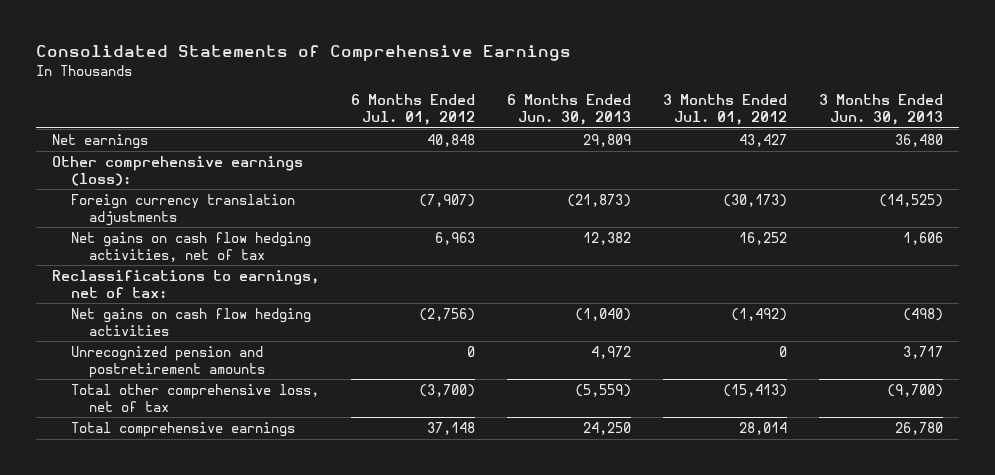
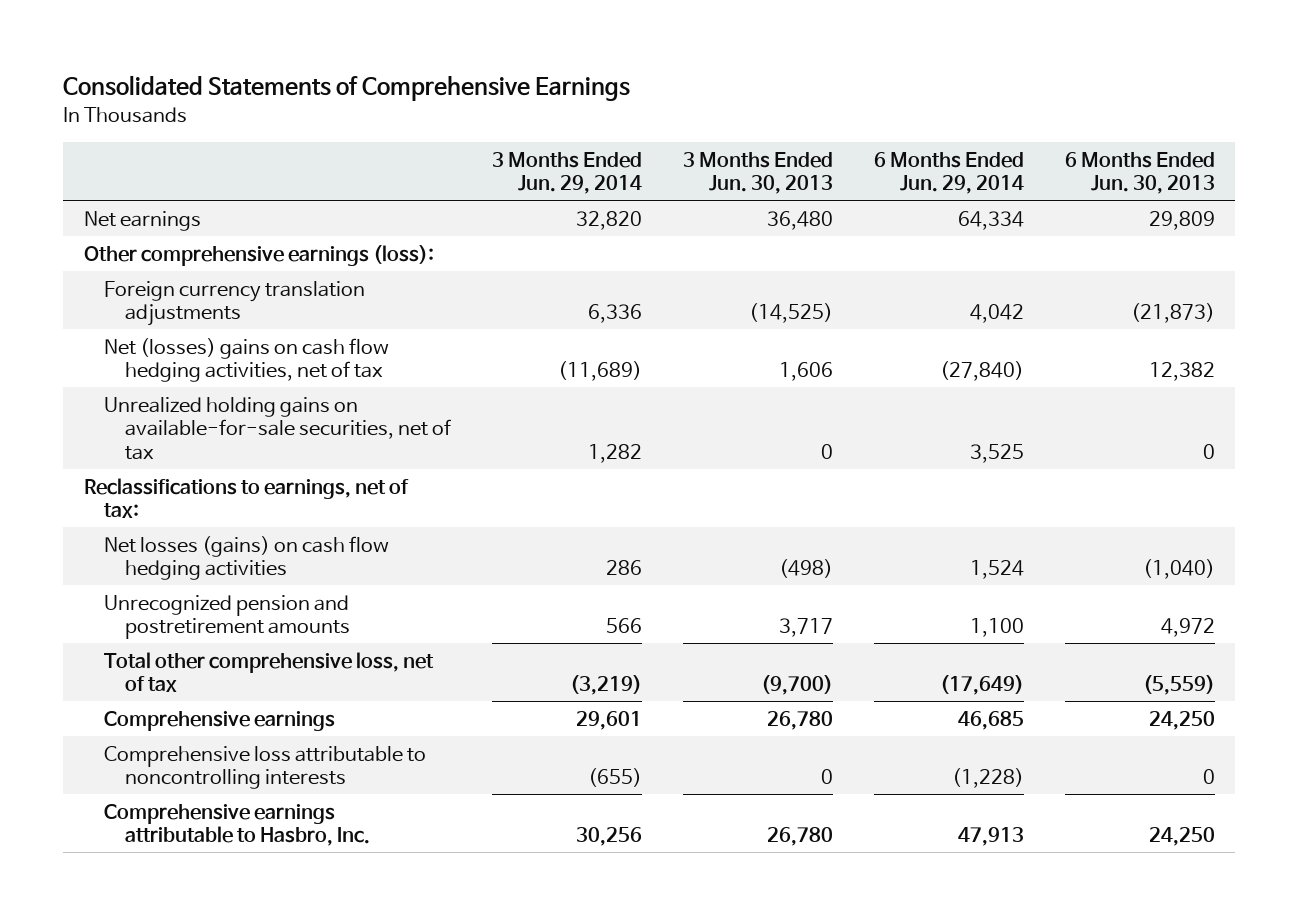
[351,94,476,125] 6 Months Ended Jul. 01, 2012 -> none
[662,94,787,125] 3 Months Ended Jul. 01, 2012 -> none
none -> [492,151,643,195] 3 Months Ended Jun. 29, 2014
none -> [873,151,1024,195] 6 Months Ended Jun. 29, 2014
[70,232,311,262] Net gains on cash flow hedging activities, net of tax -> [104,337,390,383] Net (losses) gains on cash flow hedging activities, net of tax
none -> [104,396,452,460] Unrealized holding gains on available-for-sale securities, net of tax
[70,308,311,336] Net gains on cash flow hedging activities -> [104,535,390,581] Net losses (gains) on cash flow hedging activities
none -> [104,710,336,731] Comprehensive earnings
none -> [104,745,427,790] Comprehensive loss attributable to noncontrolling interests
[70,422,295,438] Total comprehensive earnings -> [104,803,371,847] Comprehensive earnings attributable to Hasbro, Inc.

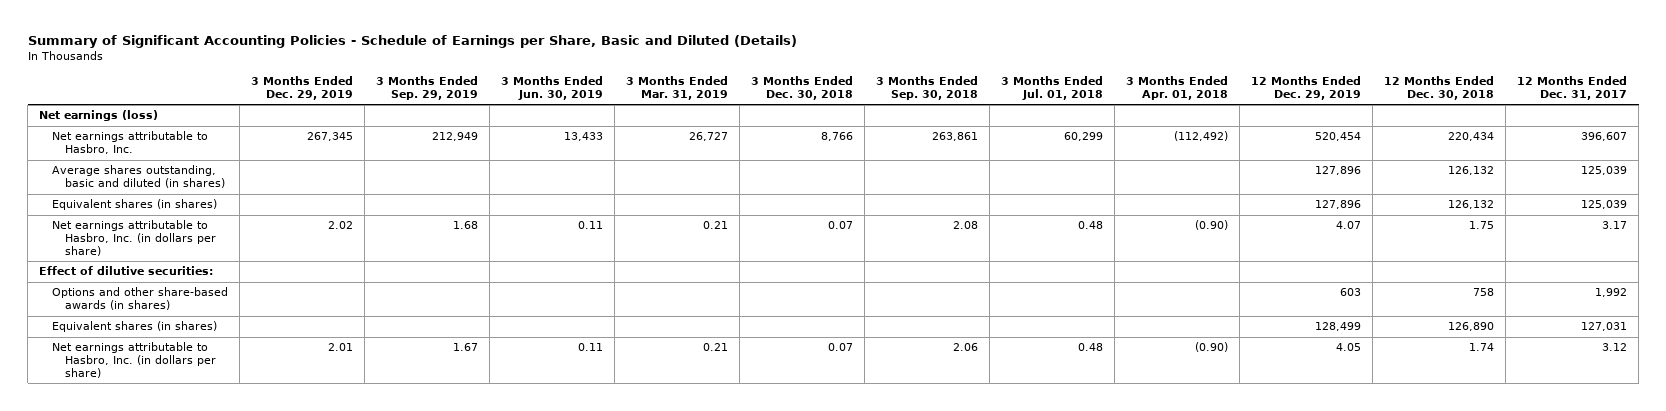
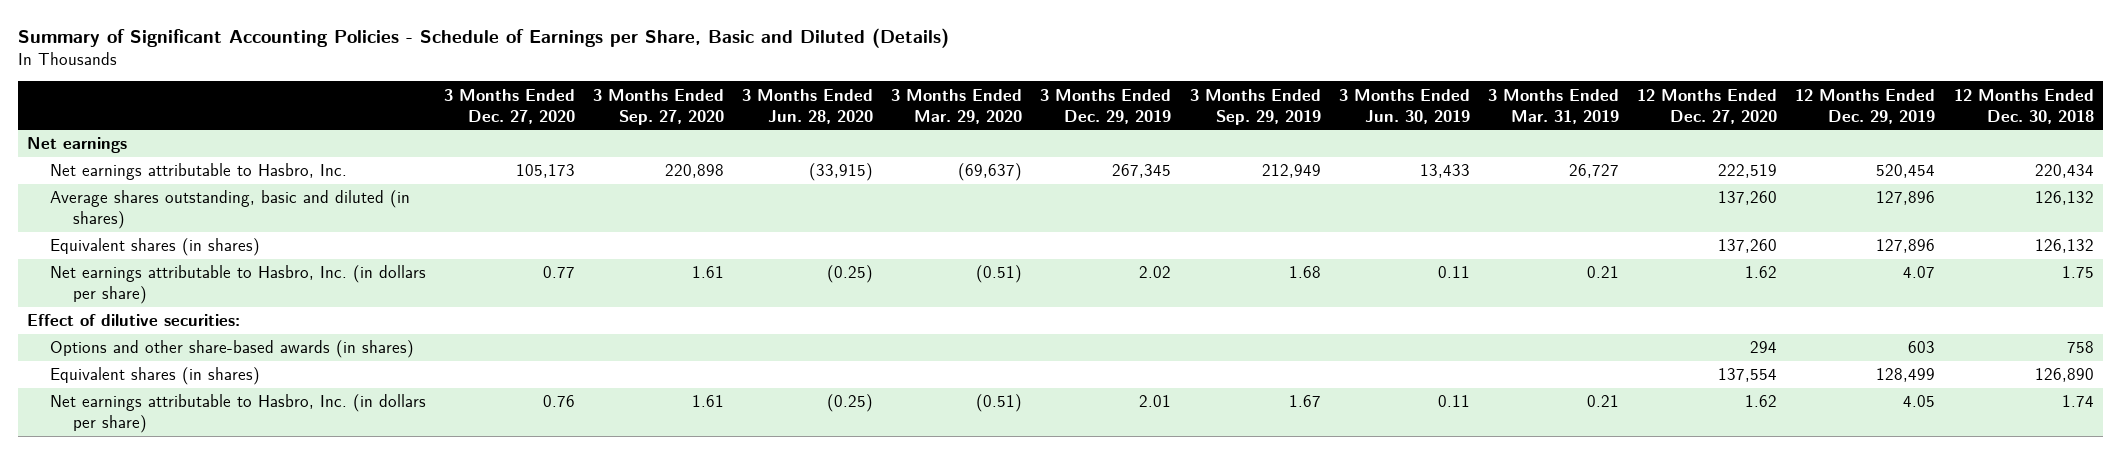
[751,76,854,100] 3 Months Ended Dec. 30, 2018 -> none
[876,76,979,100] 3 Months Ended Sep. 30, 2018 -> none
[1001,76,1104,100] 3 Months Ended Jul. 01, 2018 -> none
[1126,76,1229,100] 3 Months Ended Apr. 01, 2018 -> none
[1517,76,1628,100] 12 Months Ended Dec. 31, 2017 -> none
none -> [443,88,575,124] 3 Months Ended Dec. 27, 2020
none -> [592,88,724,125] 3 Months Ended Sep. 27, 2020
none -> [742,88,874,124] 3 Months Ended Jun. 28, 2020
none -> [891,88,1023,124] 3 Months Ended Mar. 29, 2020
none -> [1637,88,1778,124] 12 Months Ended Dec. 27, 2020
[39,110,159,122] Net earnings (loss) -> [26,137,127,154] Net earnings

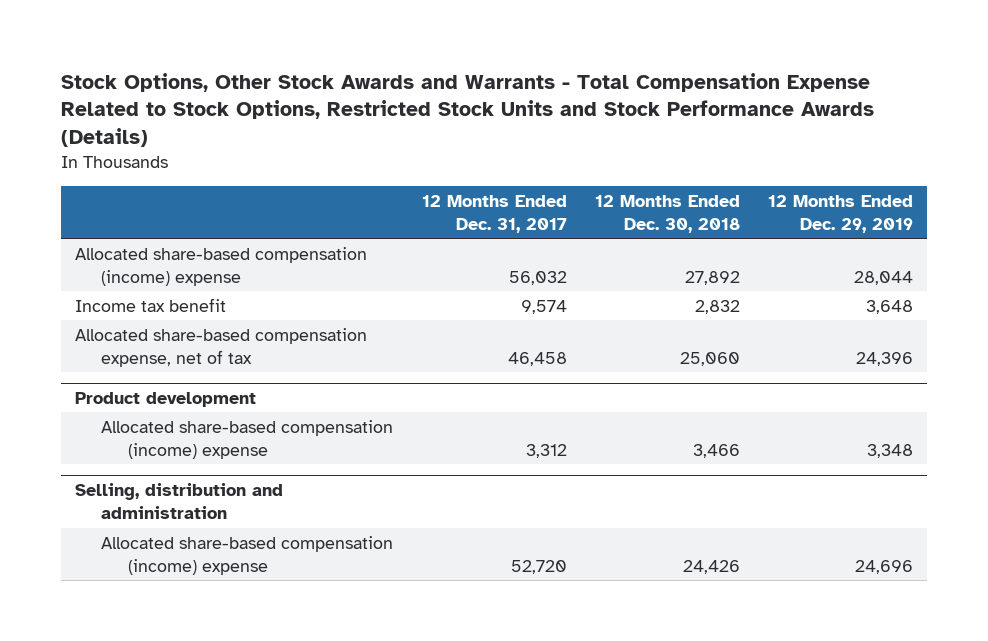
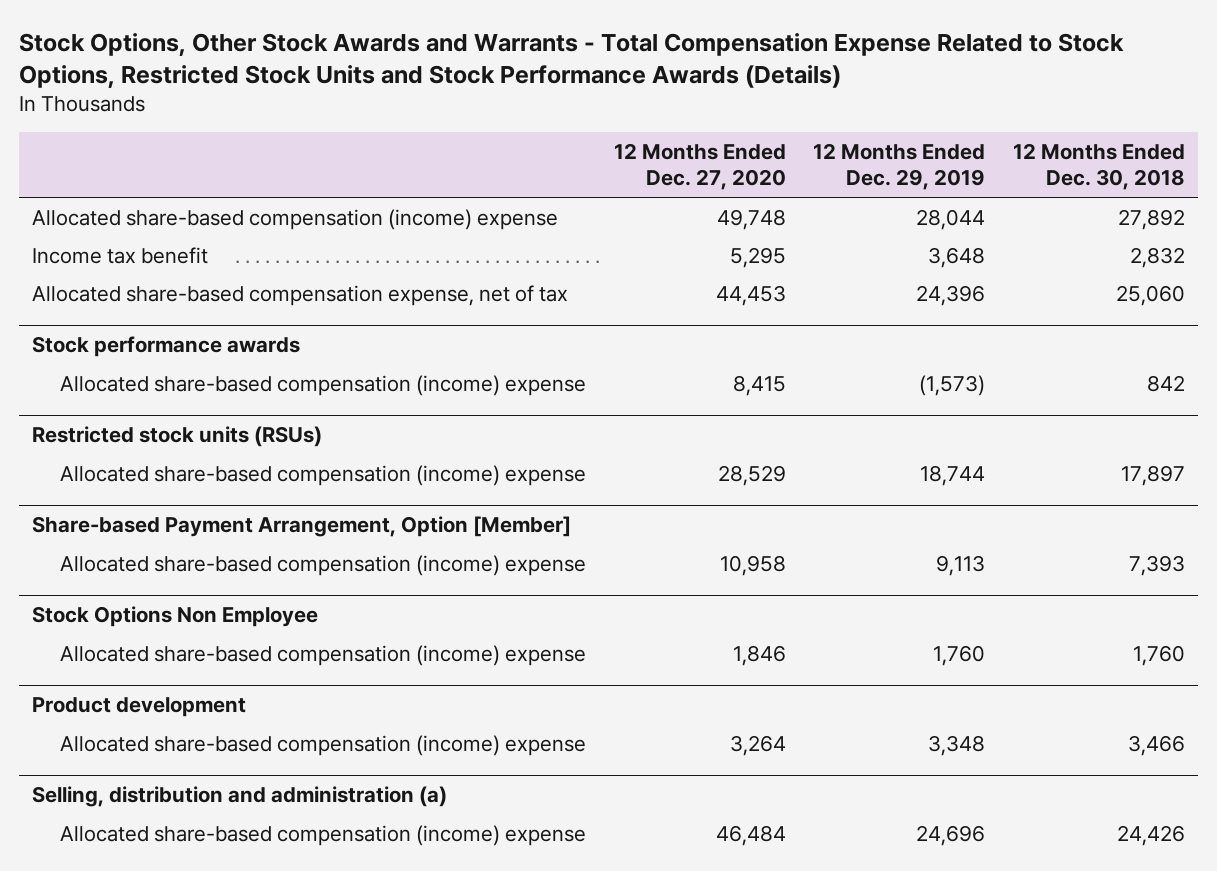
[421,194,567,233] 12 Months Ended Dec. 31, 2017 -> none
none -> [613,142,786,191] 12 Months Ended Dec. 27, 2020
none -> [32,335,301,357] Stock performance awards
none -> [60,374,587,396] Allocated share-based compensation (income) expense
none -> [32,425,323,447] Restricted stock units (RSUs)
none -> [60,464,587,486] Allocated share-based compensation (income) expense
none -> [32,515,572,537] Share-based Payment Arrangement, Option [Member]
none -> [60,554,587,576] Allocated share-based compensation (income) expense
none -> [32,605,319,627] Stock Options Non Employee
none -> [60,644,587,666] Allocated share-based compensation (income) expense
[74,483,283,520] Selling, distribution and administration -> [32,785,448,807] Selling, distribution and administration (a)

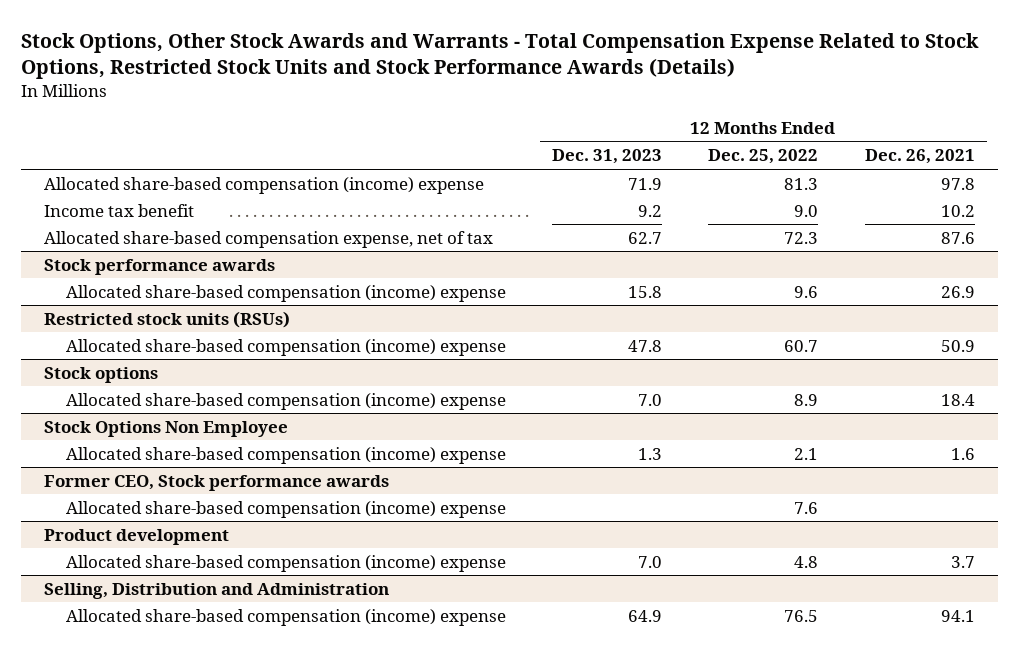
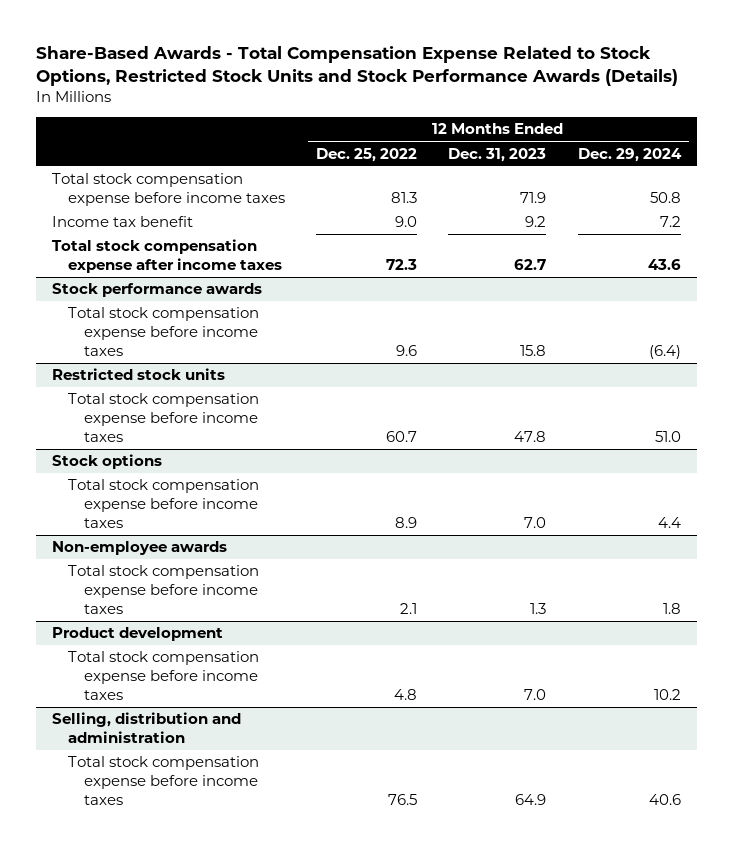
[21,32,980,80] Stock Options, Other Stock Awards and Warrants - Total Compensation Expense Related to Stock Options, Restricted Stock Units and Stock Performance Awards (Details) -> [35,45,678,87] Share-Based Awards - Total Compensation Expense Related to Stock Options, Restricted Stock Units and Stock Performance Awards (Details)
[864,149,975,165] Dec. 26, 2021 -> none
none -> [577,147,682,162] Dec. 29, 2024
[44,176,485,194] Allocated share-based compensation (income) expense -> [51,173,285,206] Total stock compensation expense before income taxes
[44,230,494,248] Allocated share-based compensation expense, net of tax -> [51,239,282,273] Total stock compensation expense after income taxes
[65,284,506,302] Allocated share-based compensation (income) expense -> [67,307,259,356] Total stock compensation expense before income taxes
[44,310,291,328] Restricted stock units (RSUs) -> [51,368,225,381] Restricted stock units
[65,338,506,356] Allocated share-based compensation (income) expense -> [67,393,259,442] Total stock compensation expense before income taxes
[44,474,390,491] Former CEO, Stock performance awards -> none
[65,500,506,518] Allocated share-based compensation (income) expense -> none
[65,392,506,410] Allocated share-based compensation (income) expense -> [67,479,259,528] Total stock compensation expense before income taxes
[44,420,289,437] Stock Options Non Employee -> [51,541,227,556] Non-employee awards
[65,446,506,464] Allocated share-based compensation (income) expense -> [67,565,259,614] Total stock compensation expense before income taxes
[65,554,506,572] Allocated share-based compensation (income) expense -> [67,651,259,700] Total stock compensation expense before income taxes
[44,582,390,599] Selling, Distribution and Administration -> [51,712,241,743] Selling, distribution and administration
[65,608,506,626] Allocated share-based compensation (income) expense -> [67,756,259,805] Total stock compensation expense before income taxes

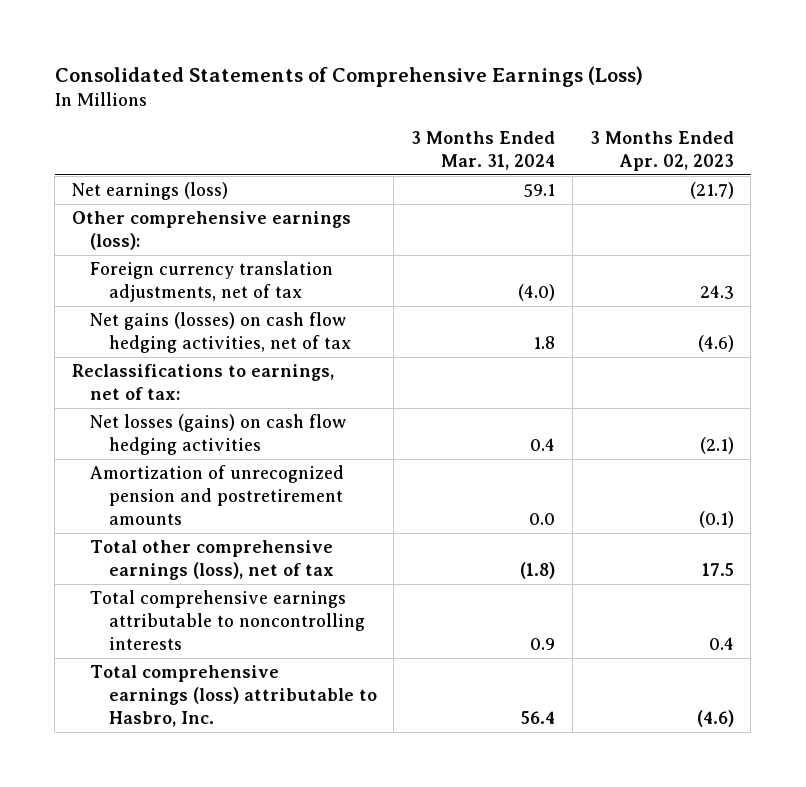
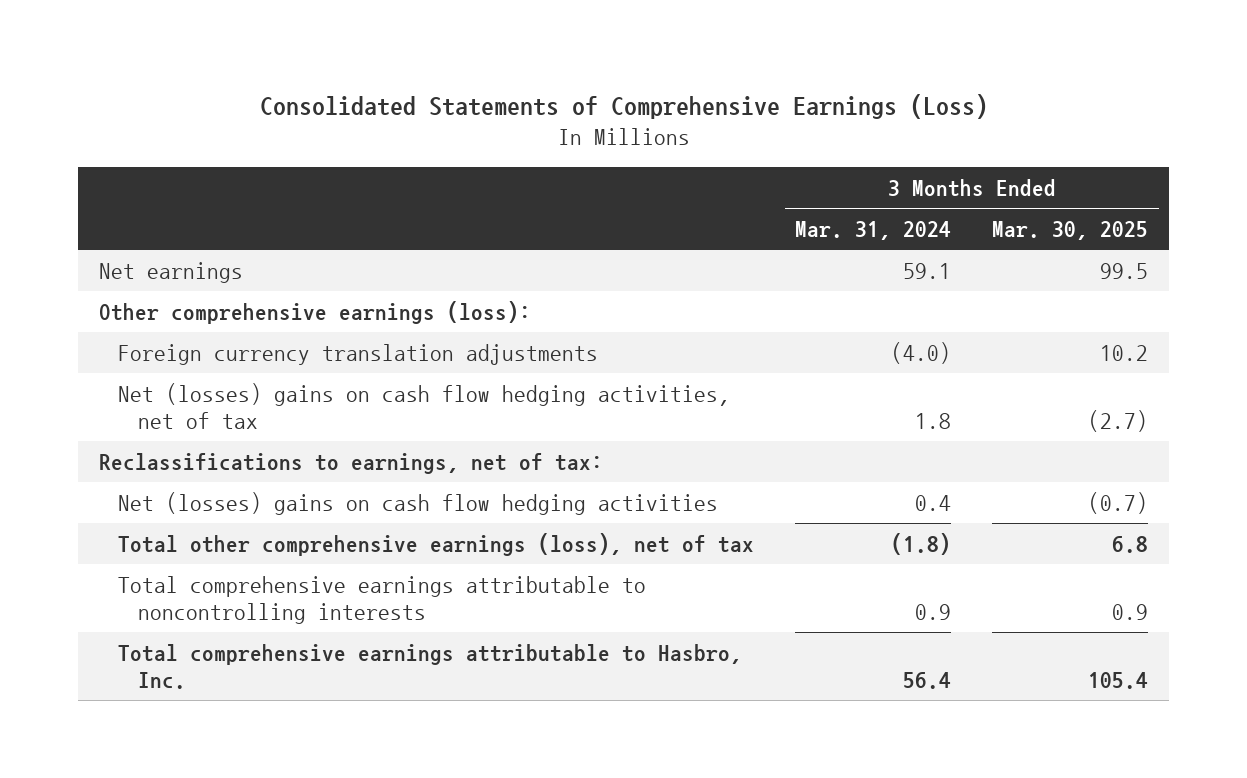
[589,131,734,172] 3 Months Ended Apr. 02, 2023 -> none
none -> [992,220,1149,240] Mar. 30, 2025
[72,182,229,201] Net earnings (loss) -> [98,261,243,283] Net earnings
[90,261,334,302] Foreign currency translation adjustments, net of tax -> [118,343,599,365] Foreign currency translation adjustments
[90,312,351,353] Net gains (losses) on cash flow hedging activities, net of tax -> [118,382,731,430] Net (losses) gains on cash flow hedging activities, net of tax
[90,465,345,525] Amortization of unrecognized pension and postretirement amounts -> none
[90,414,347,455] Net losses (gains) on cash flow hedging activities -> [118,491,719,515] Net (losses) gains on cash flow hedging activities
[90,665,377,727] Total comprehensive earnings (loss) attributable to Hasbro, Inc. -> [118,643,743,690] Total comprehensive earnings attributable to Hasbro, Inc.

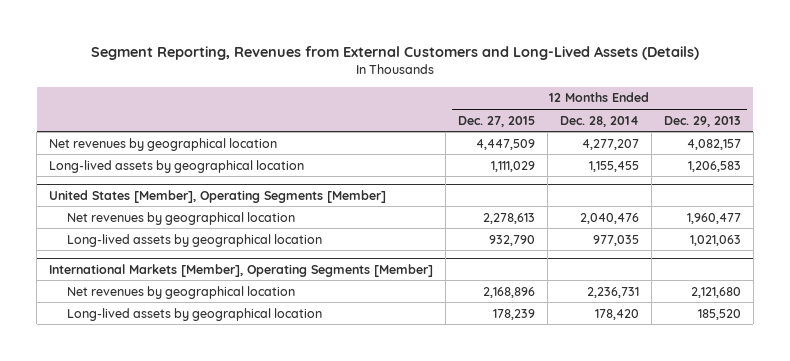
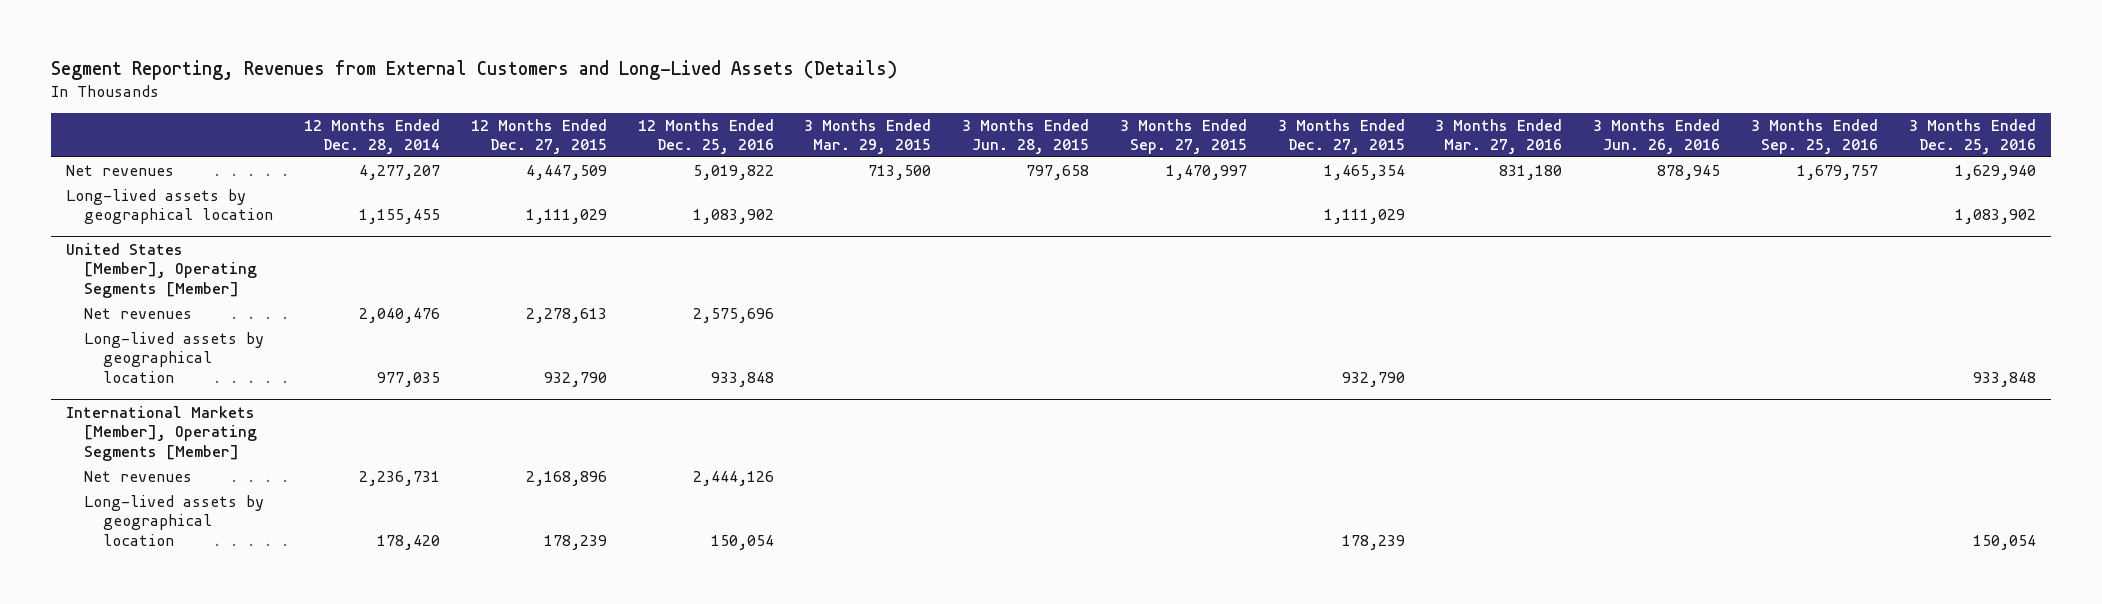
[663,115,741,127] Dec. 29, 2013 -> none
none -> [637,118,774,155] 12 Months Ended Dec. 25, 2016
none -> [804,118,932,155] 3 Months Ended Mar. 29, 2015
none -> [962,118,1090,155] 3 Months Ended Jun. 28, 2015
none -> [1119,118,1247,155] 3 Months Ended Sep. 27, 2015
none -> [1277,118,1405,155] 3 Months Ended Dec. 27, 2015
none -> [1435,118,1563,155] 3 Months Ended Mar. 27, 2016
none -> [1593,118,1721,155] 3 Months Ended Jun. 26, 2016
none -> [1750,118,1878,155] 3 Months Ended Sep. 25, 2016
none -> [1908,118,2036,155] 3 Months Ended Dec. 25, 2016
[49,137,278,151] Net revenues by geographical location -> [66,164,175,176] Net revenues
[67,211,296,225] Net revenues by geographical location -> [84,307,193,319] Net revenues
[67,285,296,299] Net revenues by geographical location -> [84,470,193,482] Net revenues

